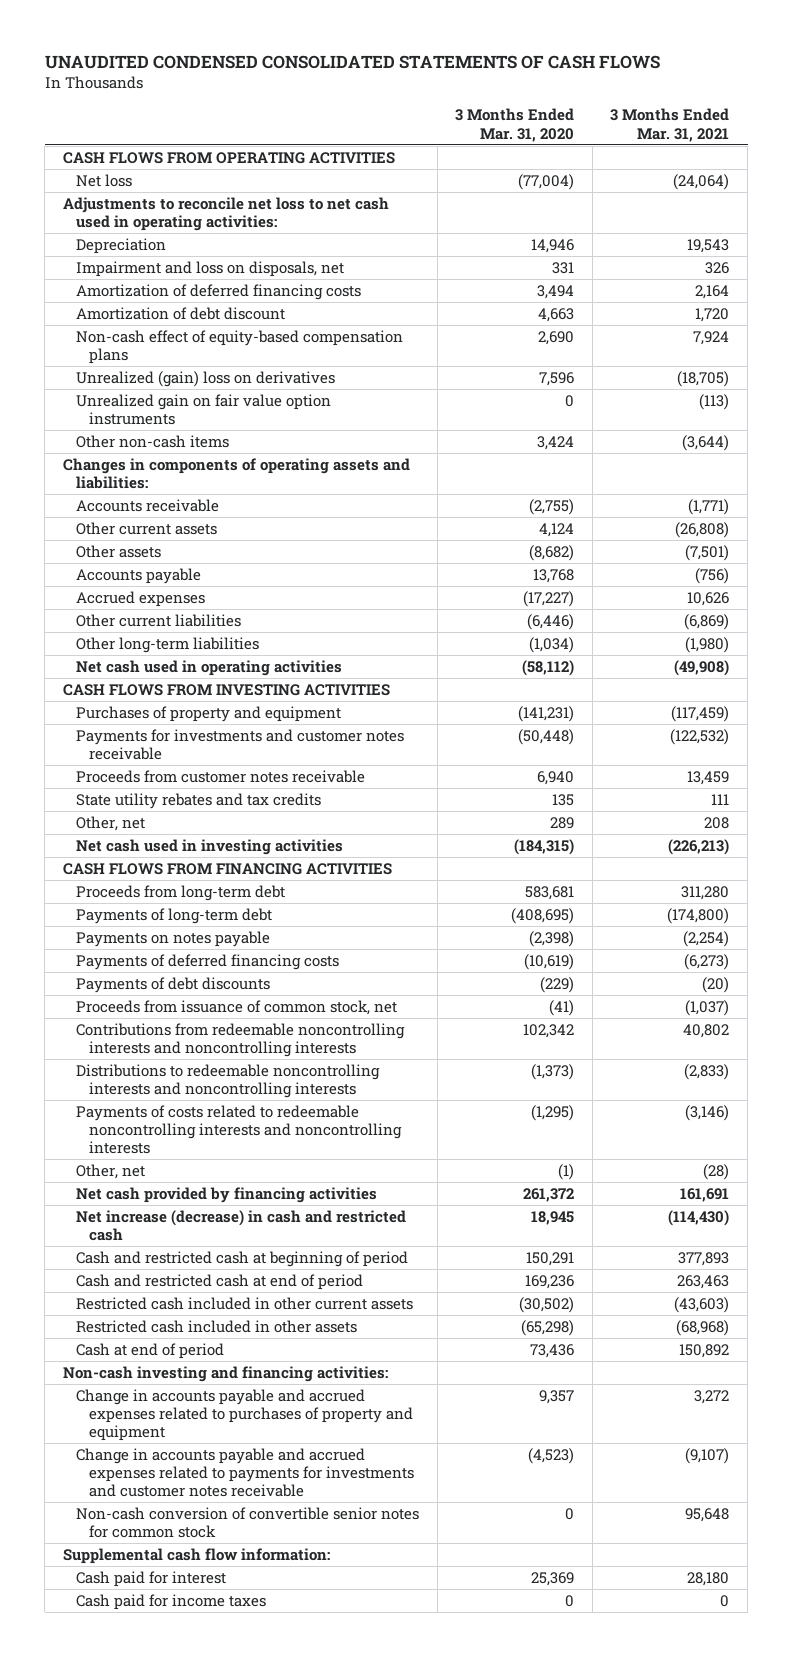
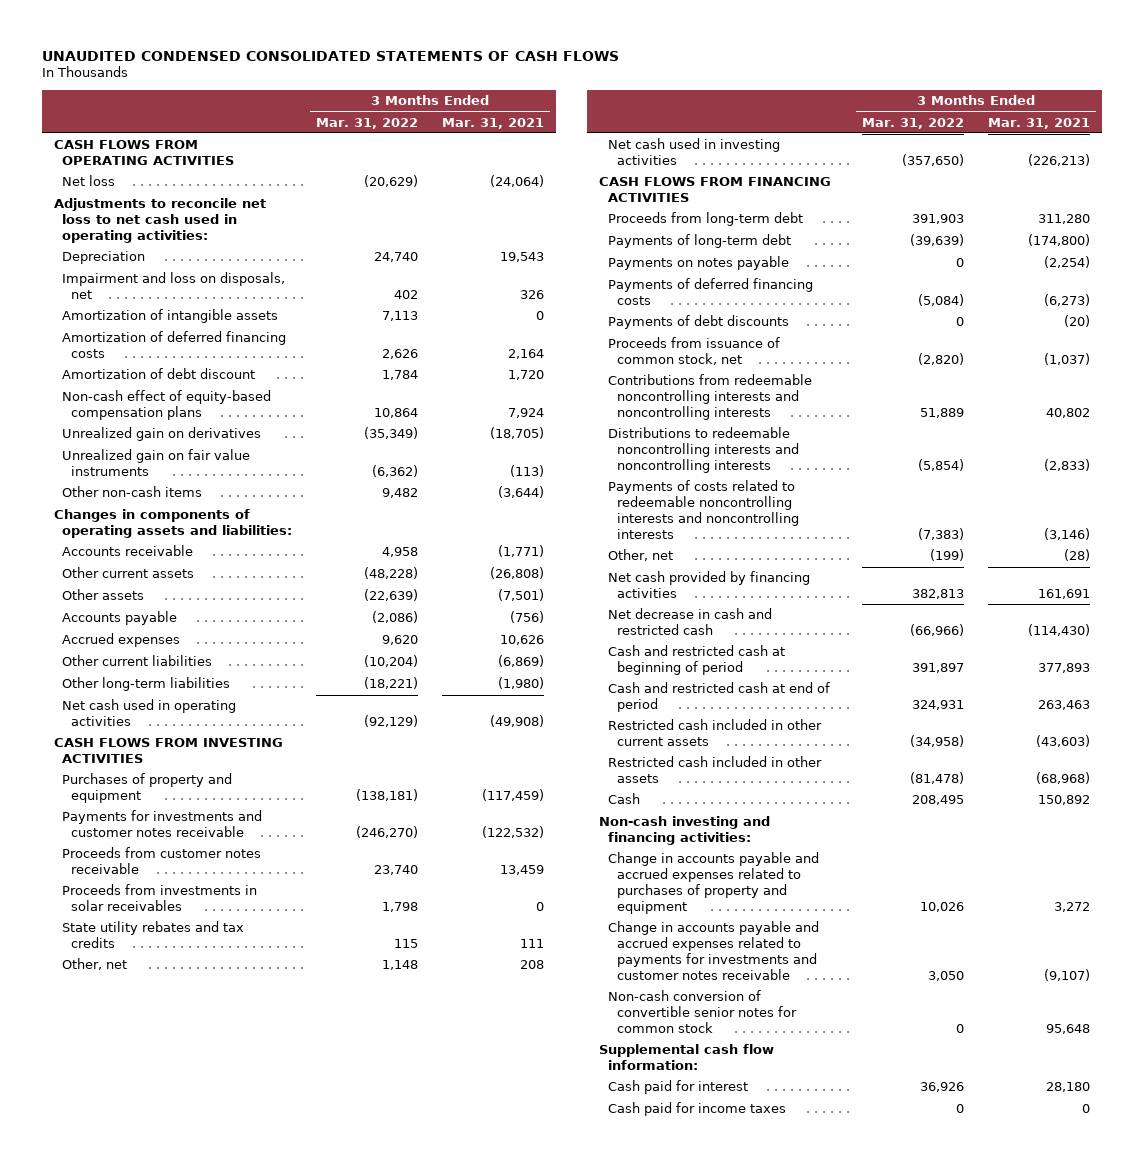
[455,108,575,142] 3 Months Ended Mar. 31, 2020 -> none
none -> [316,117,419,129] Mar. 31, 2022
none -> [62,309,279,324] Amortization of intangible assets
[76,370,336,387] Unrealized (gain) loss on derivatives -> [62,427,262,442] Unrealized gain on derivatives
[76,393,332,426] Unrealized gain on fair value option instruments -> [62,449,251,477] Unrealized gain on fair value instruments
none -> [62,884,258,912] Proceeds from investments in solar receivables
[76,1209,407,1242] Net increase (decrease) in cash and restricted cash -> [607,608,772,636] Net decrease in cash and restricted cash
[76,1342,225,1359] Cash at end of period -> [607,793,640,805] Cash

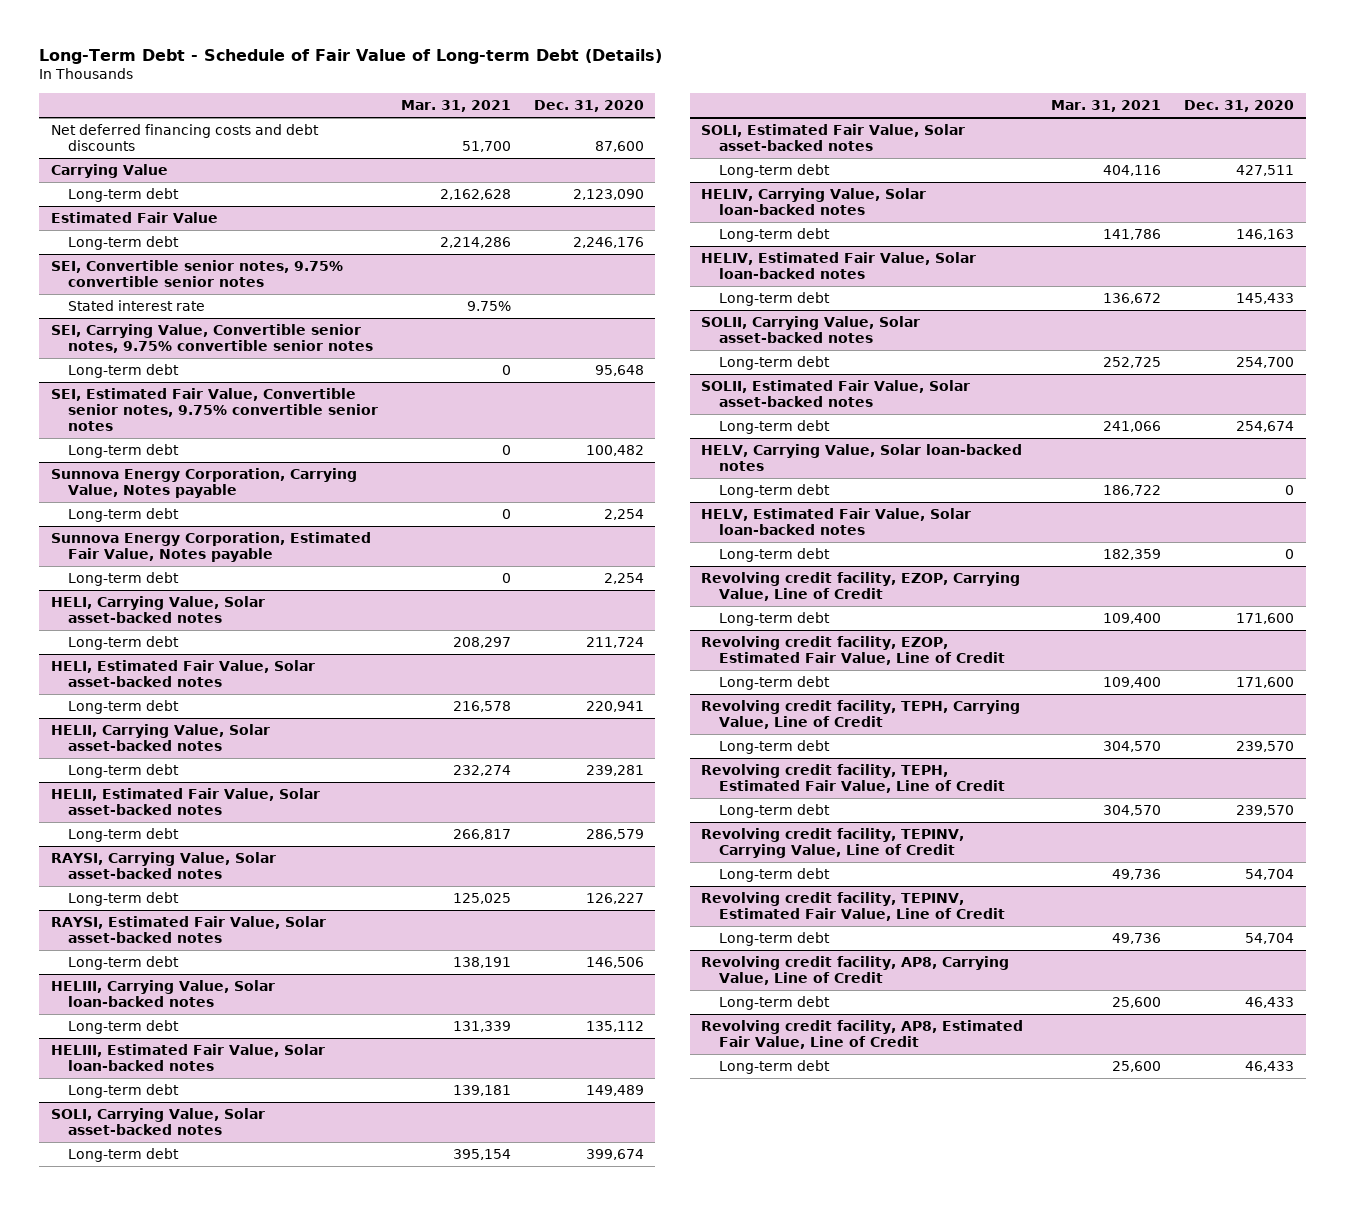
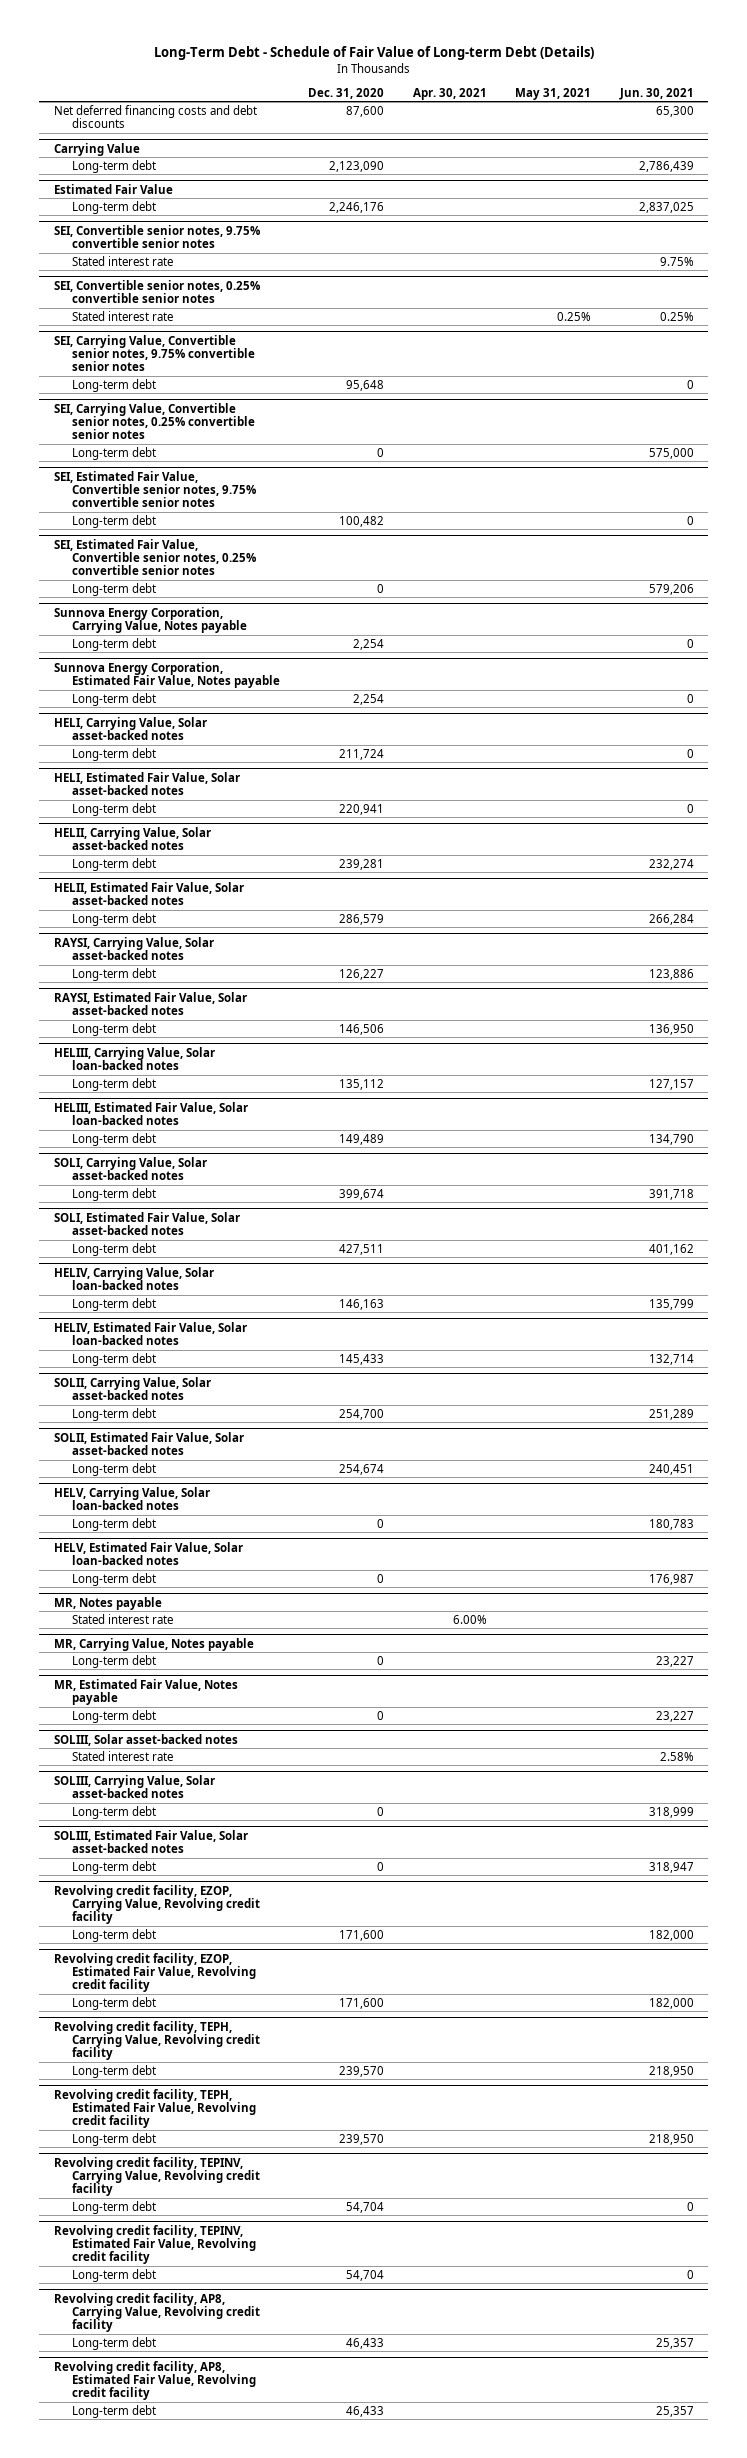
[401,100,512,113] Mar. 31, 2021 -> none
none -> [412,87,487,100] Apr. 30, 2021
none -> [515,87,592,100] May 31, 2021
none -> [618,87,694,100] Jun. 30, 2021
none -> [53,279,260,303] SEI, Convertible senior notes, 0.25% convertible senior notes
none -> [71,310,173,321] Stated interest rate
none -> [53,402,255,440] SEI, Carrying Value, Convertible senior notes, 0.25% convertible senior notes
none -> [71,446,156,460] Long-term debt
none -> [53,538,256,576] SEI, Estimated Fair Value, Convertible senior notes, 0.25% convertible senior notes
none -> [71,582,156,596] Long-term debt
none -> [53,1596,162,1610] MR, Notes payable
none -> [71,1613,173,1624] Stated interest rate
none -> [53,1637,254,1651] MR, Carrying Value, Notes payable
none -> [71,1654,156,1668] Long-term debt
none -> [53,1678,238,1705] MR, Estimated Fair Value, Notes payable
none -> [71,1709,156,1723] Long-term debt
none -> [53,1733,238,1746] SOLIII, Solar asset-backed notes
none -> [71,1750,173,1761] Stated interest rate
none -> [53,1774,215,1798] SOLIII, Carrying Value, Solar asset-backed notes
none -> [71,1805,156,1819] Long-term debt
none -> [53,1829,248,1853] SOLIII, Estimated Fair Value, Solar asset-backed notes
none -> [71,1860,156,1874] Long-term debt
[701,571,1021,602] Revolving credit facility, EZOP, Carrying Value, Line of Credit -> [53,1884,260,1925] Revolving credit facility, EZOP, Carrying Value, Revolving credit facility
[701,635,1005,666] Revolving credit facility, EZOP, Estimated Fair Value, Line of Credit -> [53,1952,256,1993] Revolving credit facility, EZOP, Estimated Fair Value, Revolving credit facility
[701,699,1021,730] Revolving credit facility, TEPH, Carrying Value, Line of Credit -> [53,2020,260,2061] Revolving credit facility, TEPH, Carrying Value, Revolving credit facility
[701,763,1005,794] Revolving credit facility, TEPH, Estimated Fair Value, Line of Credit -> [53,2088,256,2129] Revolving credit facility, TEPH, Estimated Fair Value, Revolving credit facility
[701,827,965,859] Revolving credit facility, TEPINV, Carrying Value, Line of Credit -> [53,2156,260,2197] Revolving credit facility, TEPINV, Carrying Value, Revolving credit facility
[701,891,1005,922] Revolving credit facility, TEPINV, Estimated Fair Value, Line of Credit -> [53,2224,256,2265] Revolving credit facility, TEPINV, Estimated Fair Value, Revolving credit facility
[701,955,1010,986] Revolving credit facility, AP8, Carrying Value, Line of Credit -> [53,2292,260,2333] Revolving credit facility, AP8, Carrying Value, Revolving credit facility
[701,1019,1024,1050] Revolving credit facility, AP8, Estimated Fair Value, Line of Credit -> [53,2360,256,2401] Revolving credit facility, AP8, Estimated Fair Value, Revolving credit facility

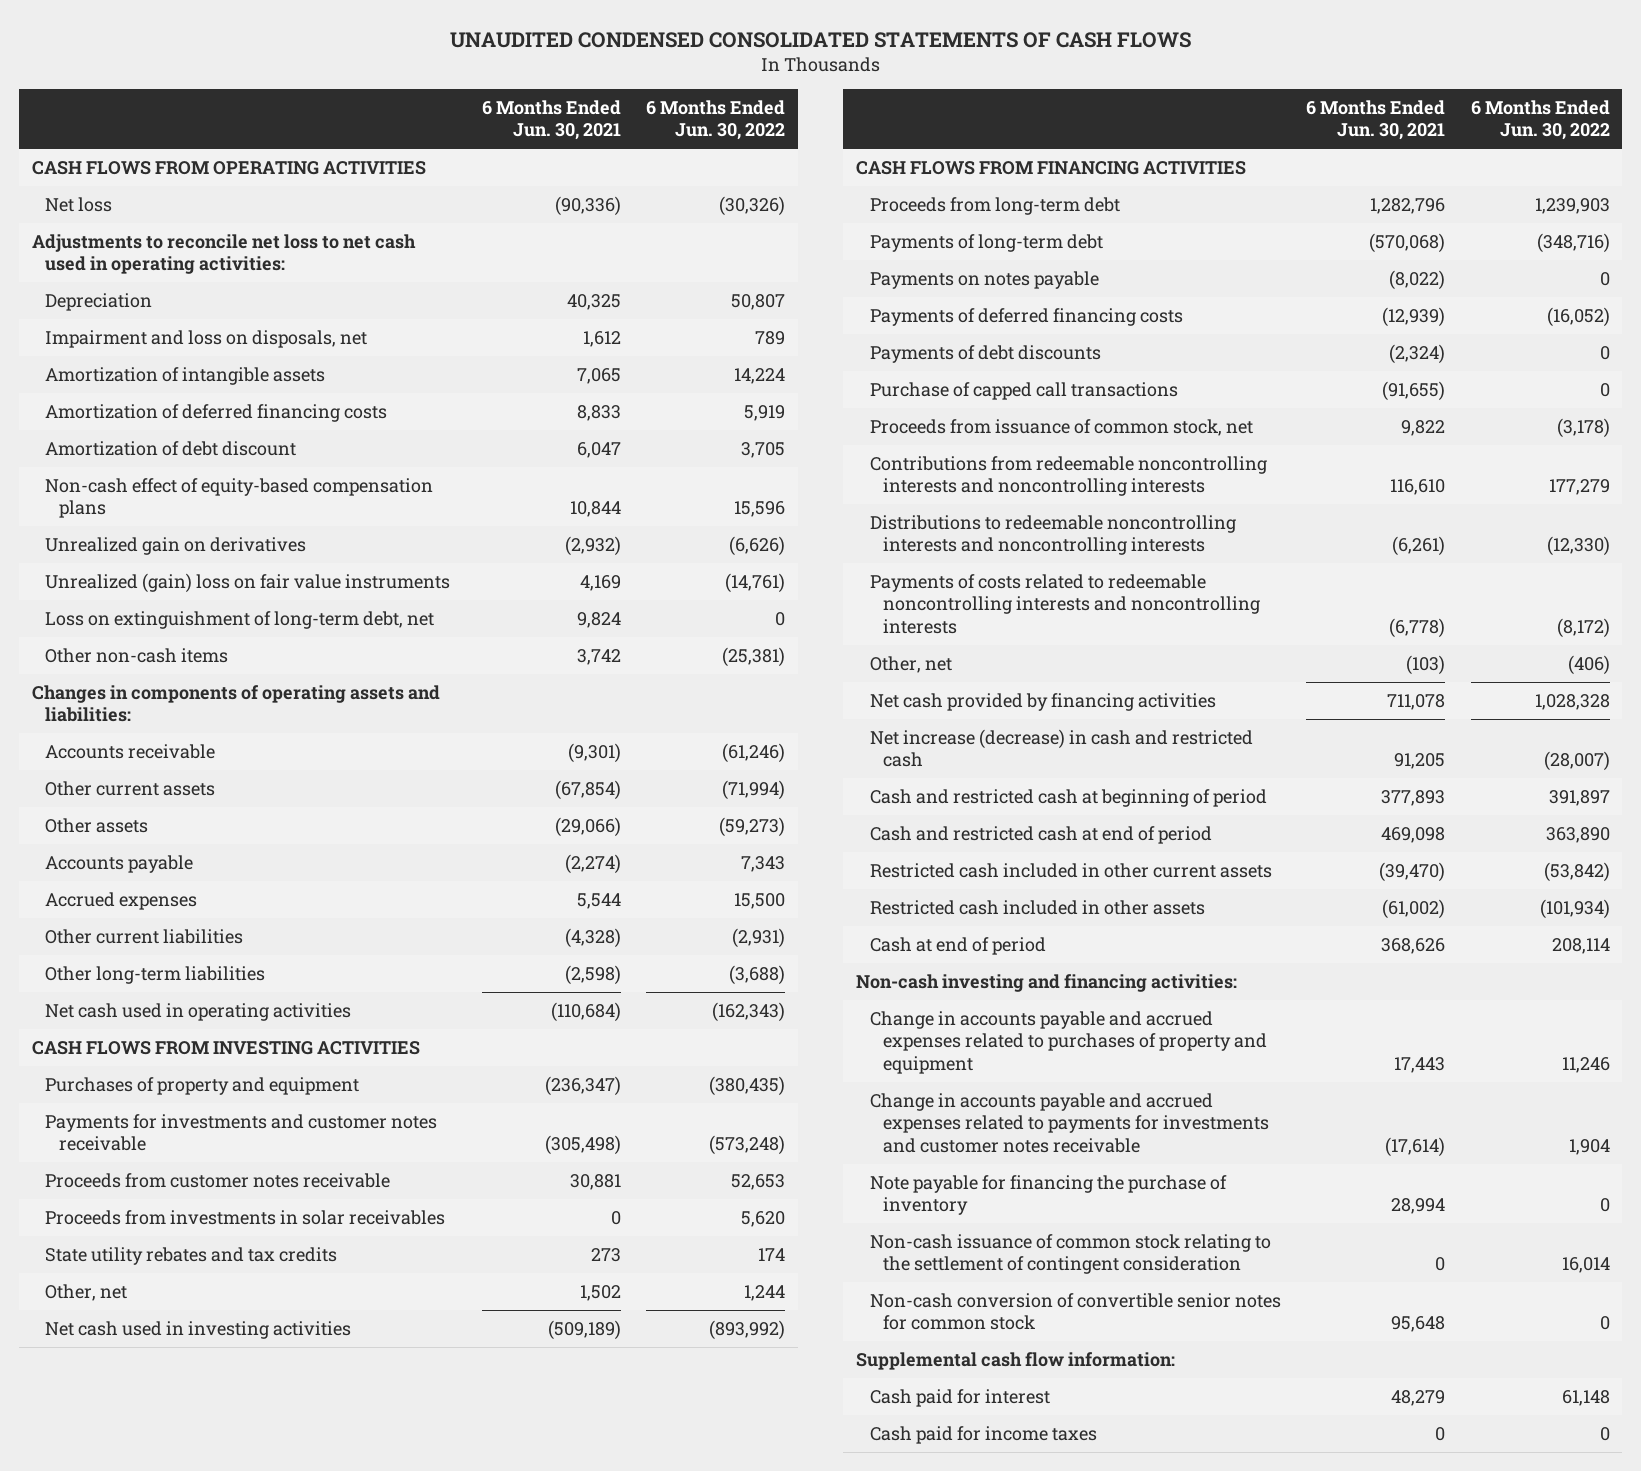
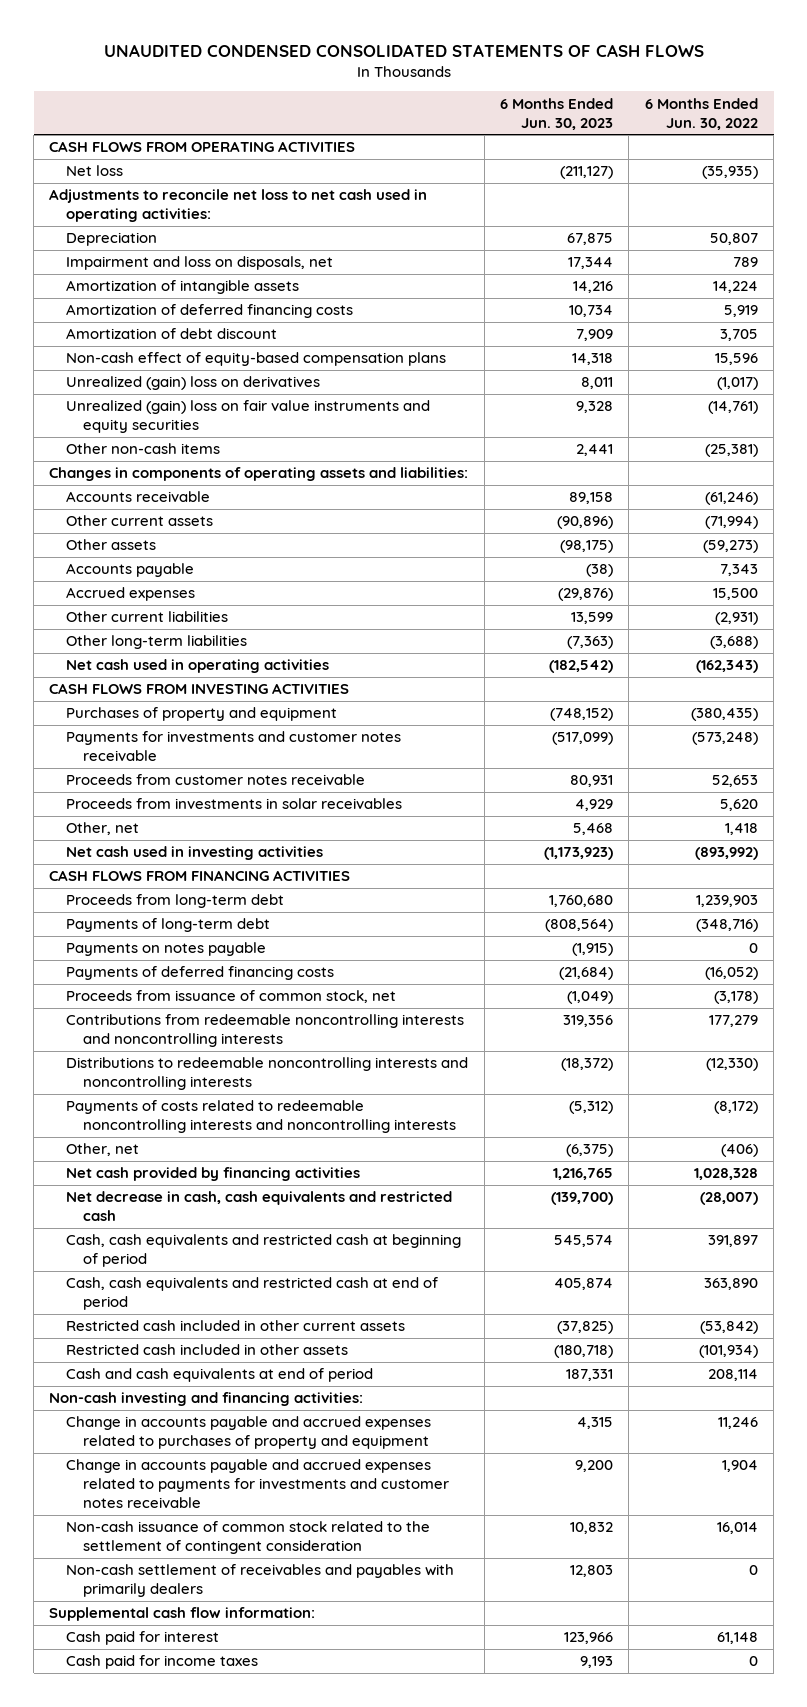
[481,99,621,141] 6 Months Ended Jun. 30, 2021 -> none
none -> [500,97,614,130] 6 Months Ended Jun. 30, 2023
[719,195,786,216] (30,326) -> [701,166,758,180] (35,935)
[45,610,435,629] Loss on extinguishment of long-term debt, net -> none
[45,536,307,555] Unrealized gain on derivatives -> [66,376,321,391] Unrealized (gain) loss on derivatives
[729,535,786,556] (6,626) -> [716,377,758,391] (1,017)
[45,572,451,593] Unrealized (gain) loss on fair value instruments -> [66,400,431,434] Unrealized (gain) loss on fair value instruments and equity securities
[45,1246,338,1265] State utility rebates and tax credits -> none
[744,1284,786,1301] 1,244 -> [724,823,758,836] 1,418
[869,344,1101,363] Payments of debt discounts -> none
[869,381,1178,400] Purchase of capped call transactions -> none
[869,728,1253,768] Net increase (decrease) in cash and restricted cash -> [66,1191,453,1222] Net decrease in cash, cash equivalents and restricted cash
[869,788,1267,807] Cash and restricted cash at beginning of period -> [66,1234,462,1268] Cash, cash equivalents and restricted cash at beginning of period
[869,825,1212,844] Cash and restricted cash at end of period -> [66,1277,439,1311] Cash, cash equivalents and restricted cash at end of period
[869,936,1046,955] Cash at end of period -> [66,1368,374,1383] Cash and cash equivalents at end of period
[869,1174,1227,1216] Note payable for financing the purchase of inventory -> none
[869,1292,1281,1331] Non-cash conversion of convertible senior notes for common stock -> none
[869,1233,1271,1275] Non-cash issuance of common stock relating to the settlement of contingent consideration -> [66,1521,431,1555] Non-cash issuance of common stock related to the settlement of contingent consideration
none -> [66,1564,455,1598] Non-cash settlement of receivables and payables with primarily dealers

